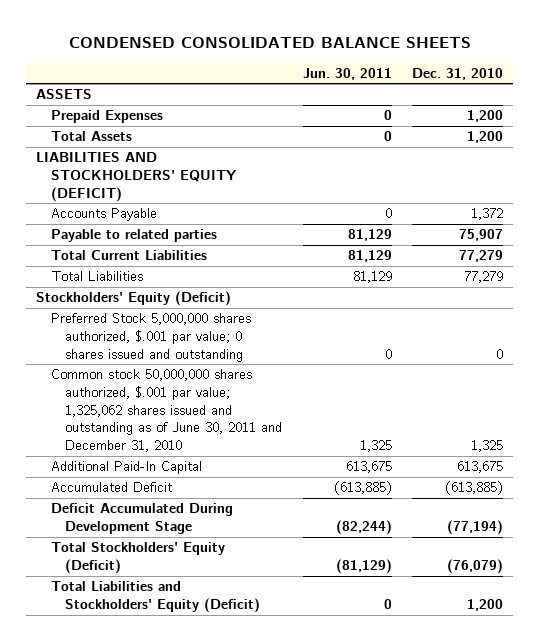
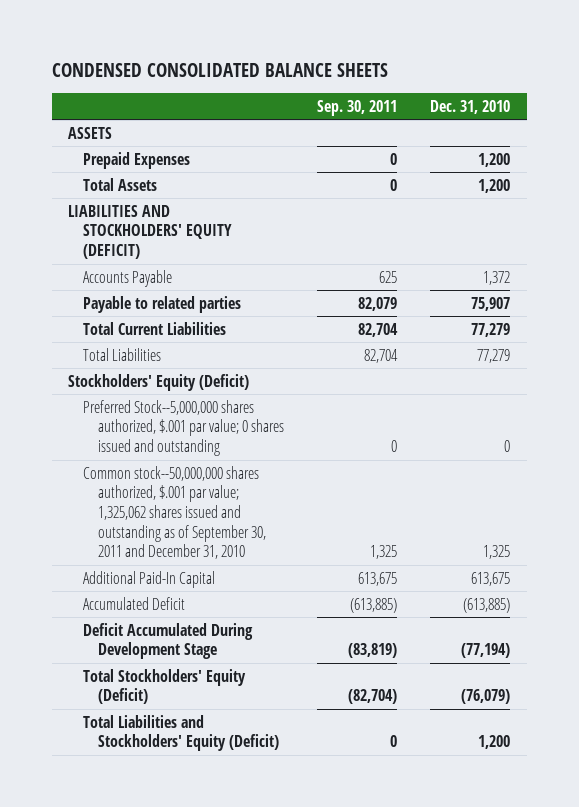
[302,67,392,80] Jun. 30, 2011 -> none
none -> [317,99,398,116] Sep. 30, 2011
[50,313,251,362] Preferred Stock 5,000,000 shares authorized, $.001 par value; 0 shares issued and outstanding -> [83,399,285,457] Preferred Stock--5,000,000 shares authorized, $.001 par value; 0 shares issued and outstanding
[50,369,283,452] Common stock 50,000,000 shares authorized, $.001 par value; 1,325,062 shares issued and outstanding as of June 30, 2011 and December 31, 2010 -> [83,465,267,560] Common stock--50,000,000 shares authorized, $.001 par value; 1,325,062 shares issued and outstanding as of September 30, 2011 and December 31, 2010

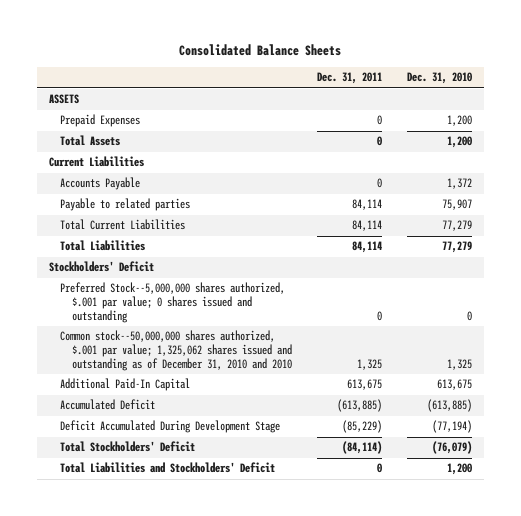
[51,62,388,77] CONDENSED CONSOLIDATED BALANCE SHEETS -> [179,44,342,57] Consolidated Balance Sheets
[317,99,398,116] Sep. 30, 2011 -> none
none -> [316,72,382,85] Dec. 31, 2011
[68,204,233,260] LIABILITIES AND STOCKHOLDERS' EQUITY (DEFICIT) -> none
none -> [49,156,145,168] Current Liabilities
[68,373,250,391] Stockholders' Equity (Deficit) -> [49,261,155,273] Stockholders' Deficit
[83,465,267,560] Common stock--50,000,000 shares authorized, $.001 par value; 1,325,062 shares issued and outstanding as of September 30, 2011 and December 31, 2010 -> [60,330,292,371] Common stock--50,000,000 shares authorized, $.001 par value; 1,325,062 shares issued and outstanding as of December 31, 2010 and 2010
[83,668,247,705] Total Stockholders' Equity (Deficit) -> [60,441,196,453] Total Stockholders' Deficit
[83,714,280,752] Total Liabilities and Stockholders' Equity (Deficit) -> [60,462,276,474] Total Liabilities and Stockholders' Deficit

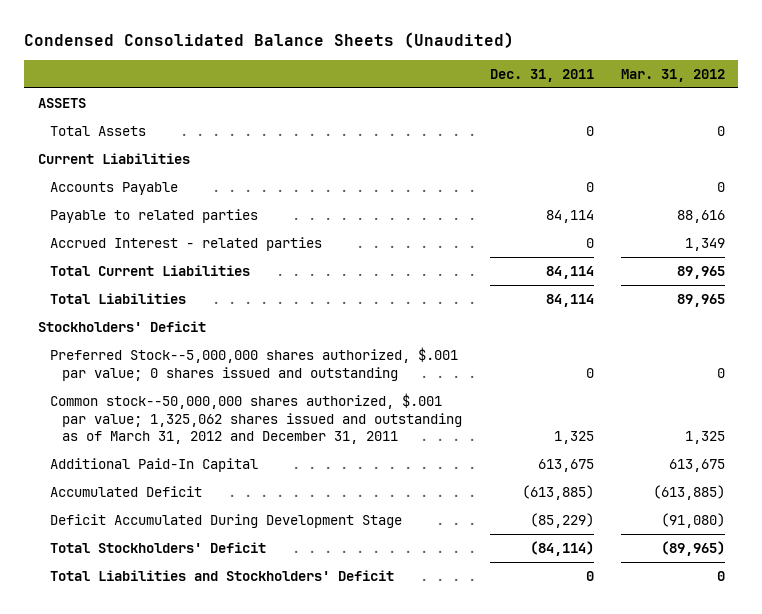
[179,44,342,57] Consolidated Balance Sheets -> [24,31,515,48] Condensed Consolidated Balance Sheets (Unaudited)
[406,72,472,85] Dec. 31, 2010 -> none
none -> [620,68,725,82] Mar. 31, 2012
[60,114,141,128] Prepaid Expenses -> none
none -> [50,237,323,252] Accrued Interest - related parties
[60,330,292,371] Common stock--50,000,000 shares authorized, $.001 par value; 1,325,062 shares issued and outstanding as of December 31, 2010 and 2010 -> [50,393,463,445] Common stock--50,000,000 shares authorized, $.001 par value; 1,325,062 shares issued and outstanding as of March 31, 2012 and December 31, 2011

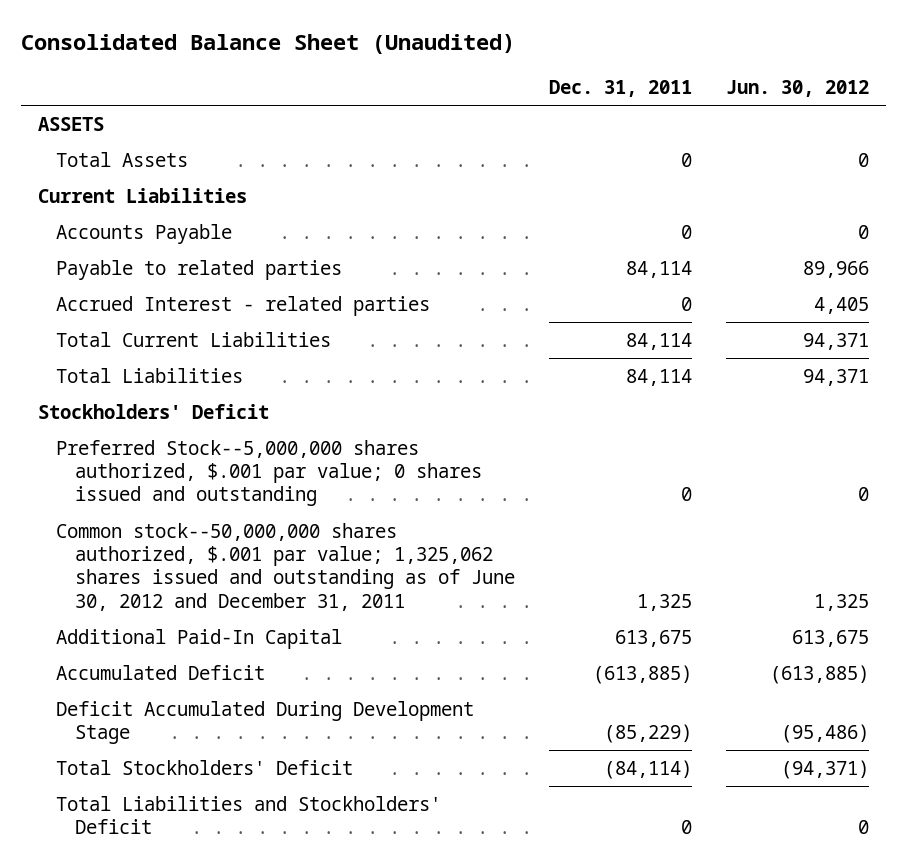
[24,31,515,48] Condensed Consolidated Balance Sheets (Unaudited) -> [20,34,515,55] Consolidated Balance Sheet (Unaudited)
[620,68,725,82] Mar. 31, 2012 -> none
none -> [725,80,869,98] Jun. 30, 2012
[50,393,463,445] Common stock--50,000,000 shares authorized, $.001 par value; 1,325,062 shares issued and outstanding as of March 31, 2012 and December 31, 2011 -> [56,522,515,611] Common stock--50,000,000 shares authorized, $.001 par value; 1,325,062 shares issued and outstanding as of June 30, 2012 and December 31, 2011

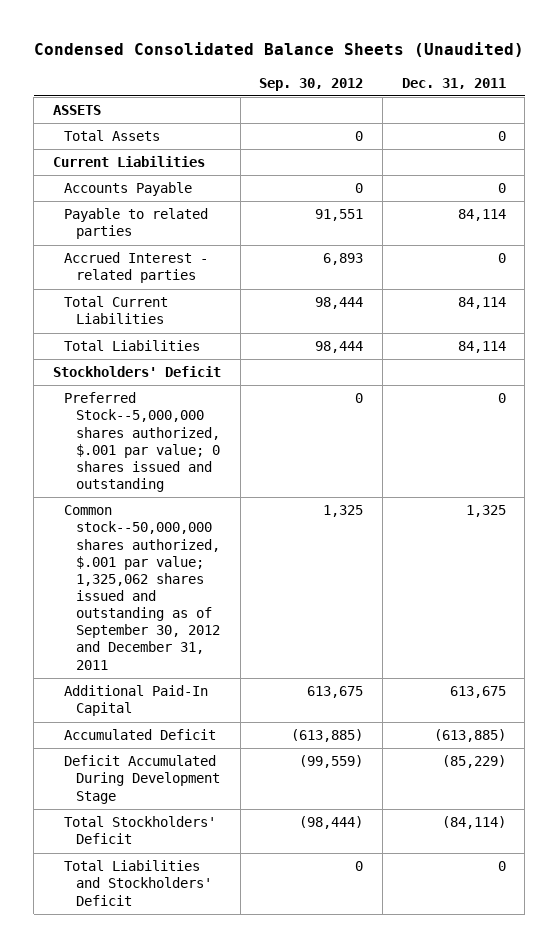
[20,34,515,55] Consolidated Balance Sheet (Unaudited) -> [33,42,524,58] Condensed Consolidated Balance Sheets (Unaudited)
[725,80,869,98] Jun. 30, 2012 -> none
none -> [259,77,364,91] Sep. 30, 2012
[56,522,515,611] Common stock--50,000,000 shares authorized, $.001 par value; 1,325,062 shares issued and outstanding as of June 30, 2012 and December 31, 2011 -> [64,505,220,670] Common stock--50,000,000 shares authorized, $.001 par value; 1,325,062 shares issued and outstanding as of September 30, 2012 and December 31, 2011

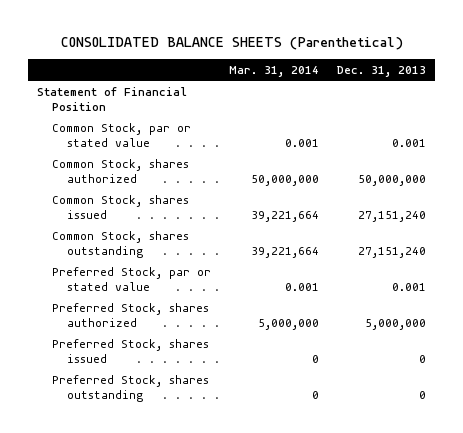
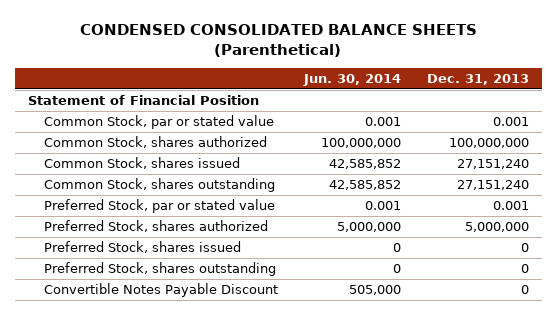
[60,36,403,50] CONSOLIDATED BALANCE SHEETS (Parenthetical) -> [80,24,478,58] CONDENSED CONSOLIDATED BALANCE SHEETS (Parenthetical)
[229,65,320,77] Mar. 31, 2014 -> none
none -> [303,74,402,87] Jun. 30, 2014
[358,174,427,186] 50,000,000 -> [448,137,529,148] 100,000,000
none -> [44,282,279,297] Convertible Notes Payable Discount

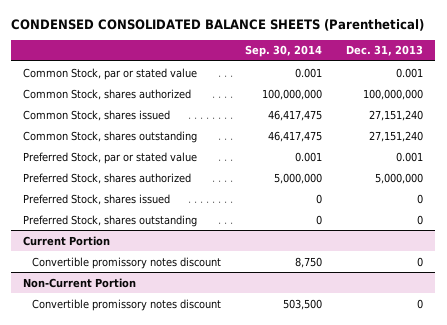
[303,74,402,87] Jun. 30, 2014 -> none
none -> [245,45,323,58] Sep. 30, 2014
[28,94,260,105] Statement of Financial Position -> none
none -> [23,235,111,246] Current Portion
[44,282,279,297] Convertible Notes Payable Discount -> [31,256,221,269] Convertible promissory notes discount
none -> [23,277,137,288] Non-Current Portion
none -> [31,298,221,311] Convertible promissory notes discount

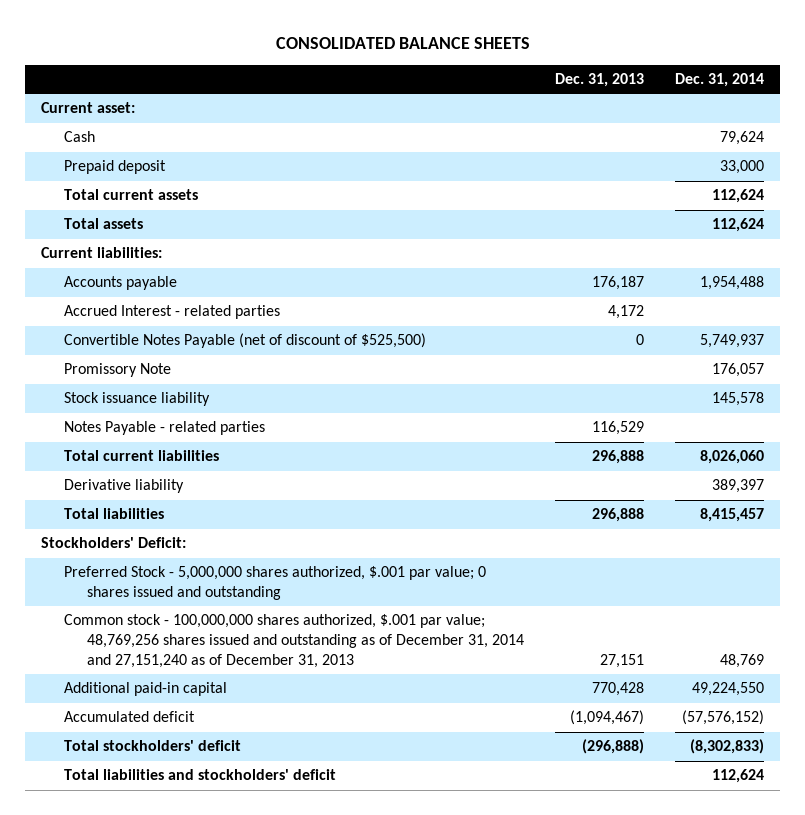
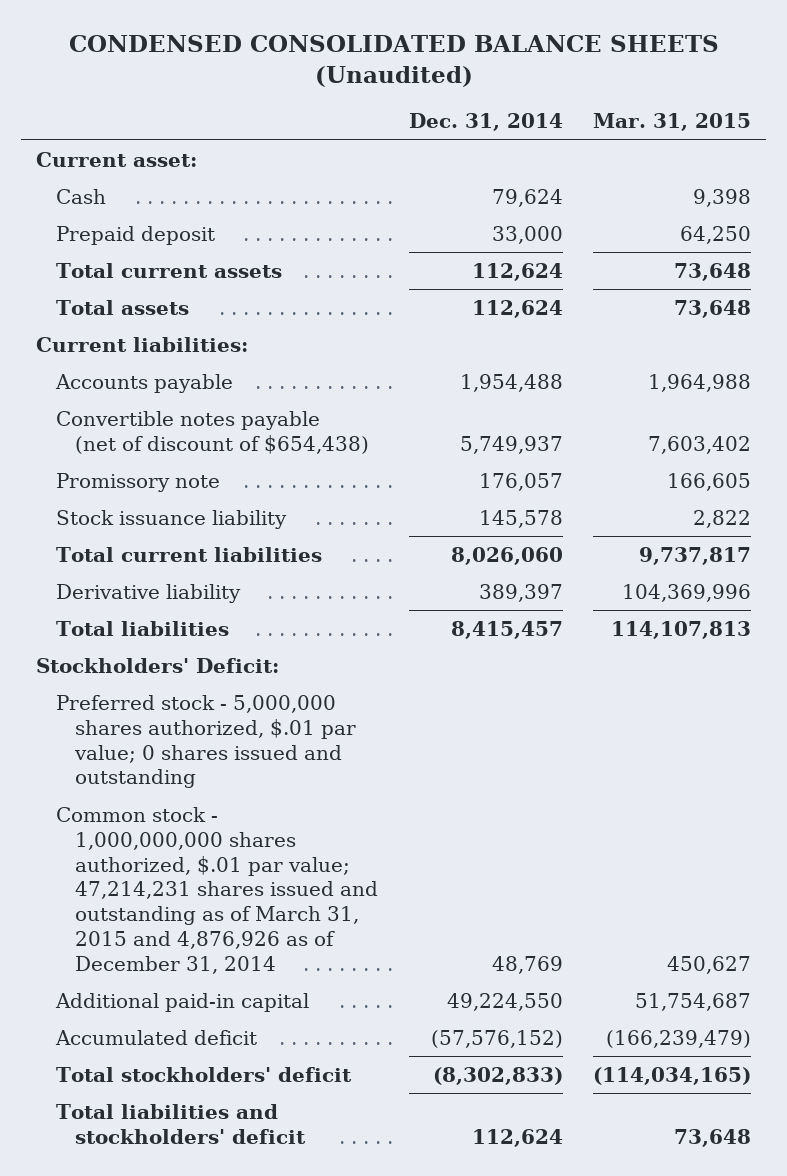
[275,37,530,50] CONSOLIDATED BALANCE SHEETS -> [68,34,719,87] CONDENSED CONSOLIDATED BALANCE SHEETS (Unaudited)
[555,72,645,87] Dec. 31, 2013 -> none
none -> [592,113,751,132] Mar. 31, 2015
[63,305,280,320] Accrued Interest - related parties -> none
[63,333,426,349] Convertible Notes Payable (net of discount of $525,500) -> [55,410,370,454] Convertible notes payable (net of discount of $654,438)
[63,363,171,378] Promissory Note -> [55,472,220,492] Promissory note
[63,421,265,436] Notes Payable - related parties -> none
[63,566,486,601] Preferred Stock - 5,000,000 shares authorized, $.001 par value; 0 shares issued and outstanding -> [55,694,357,789] Preferred stock - 5,000,000 shares authorized, $.01 par value; 0 shares issued and outstanding
[63,614,525,668] Common stock - 100,000,000 shares authorized, $.001 par value; 48,769,256 shares issued and outstanding as of December 31, 2014 and 27,151,240 as of December 31, 2013 -> [55,806,379,975] Common stock - 1,000,000,000 shares authorized, $.01 par value; 47,214,231 shares issued and outstanding as of March 31, 2015 and 4,876,926 as of December 31, 2014

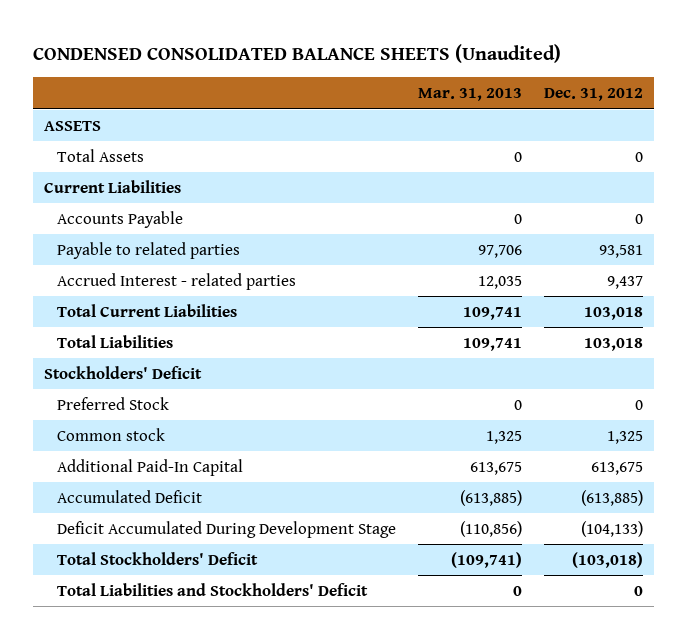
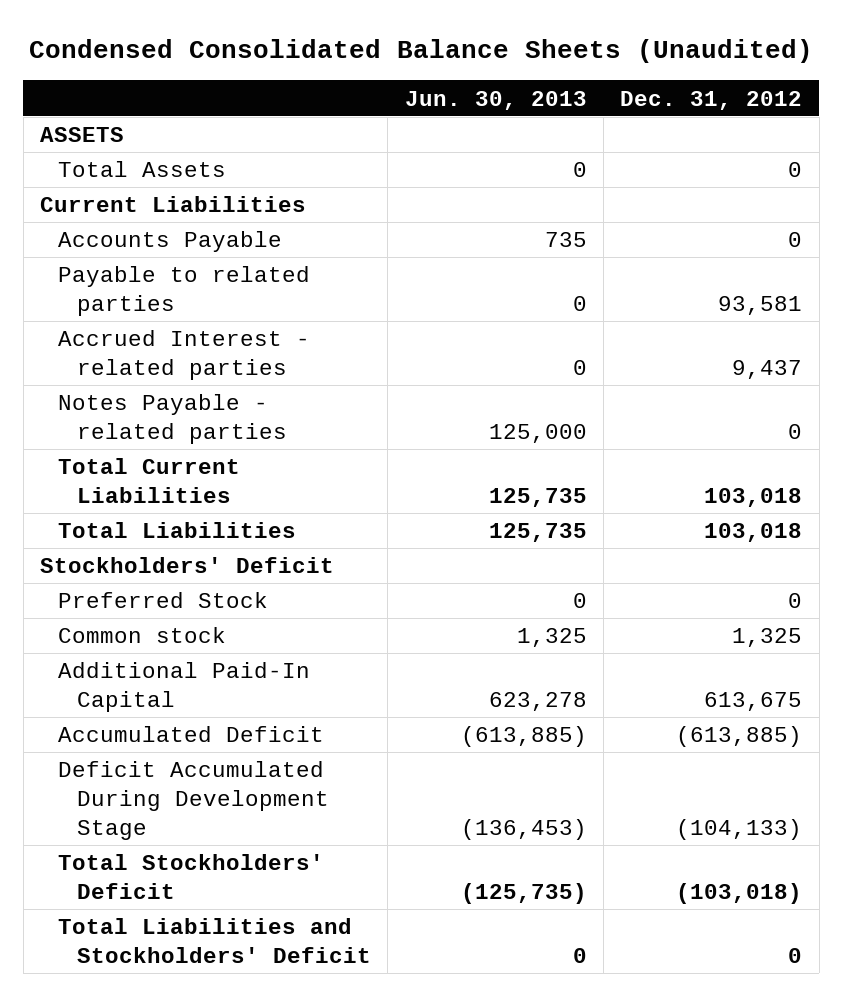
[33,44,562,64] CONDENSED CONSOLIDATED BALANCE SHEETS (Unaudited) -> [29,38,814,63] Condensed Consolidated Balance Sheets (Unaudited)
[417,88,522,102] Mar. 31, 2013 -> none
none -> [404,90,587,110] Jun. 30, 2013
none -> [58,394,287,445] Notes Payable - related parties

